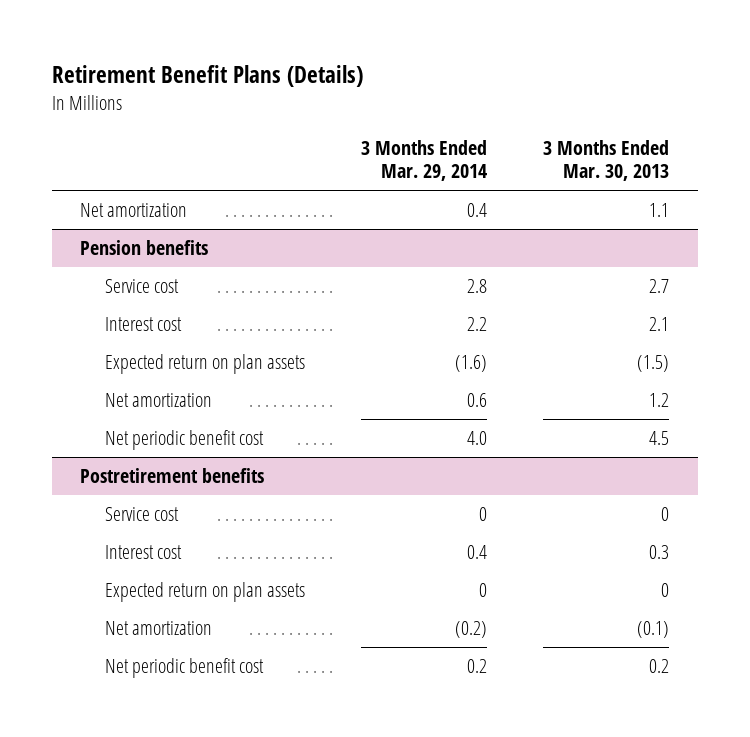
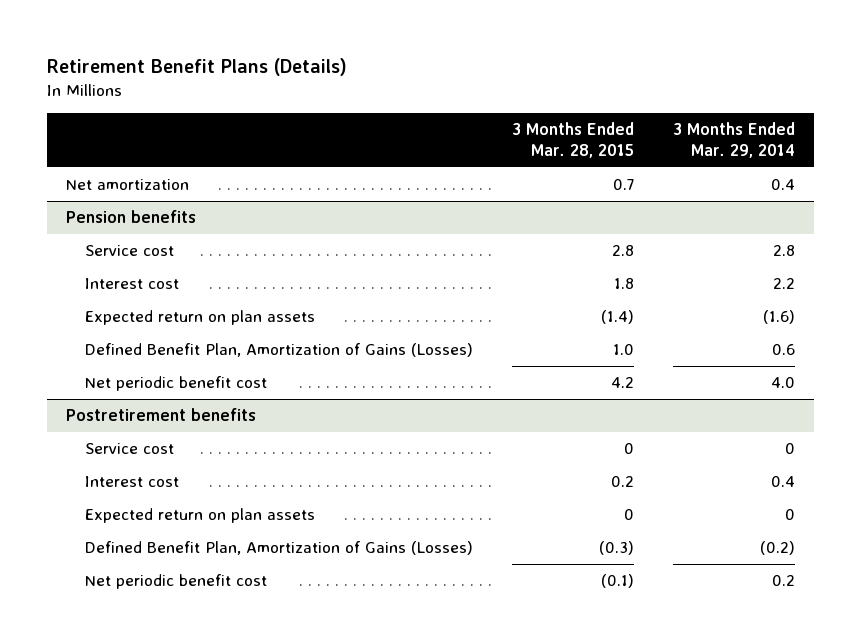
[543,140,670,182] 3 Months Ended Mar. 30, 2013 -> none
none -> [511,122,634,158] 3 Months Ended Mar. 28, 2015
[104,393,212,408] Net amortization -> none
none -> [84,343,473,358] Defined Benefit Plan, Amortization of Gains (Losses)
[104,621,212,636] Net amortization -> none
none -> [84,541,473,556] Defined Benefit Plan, Amortization of Gains (Losses)

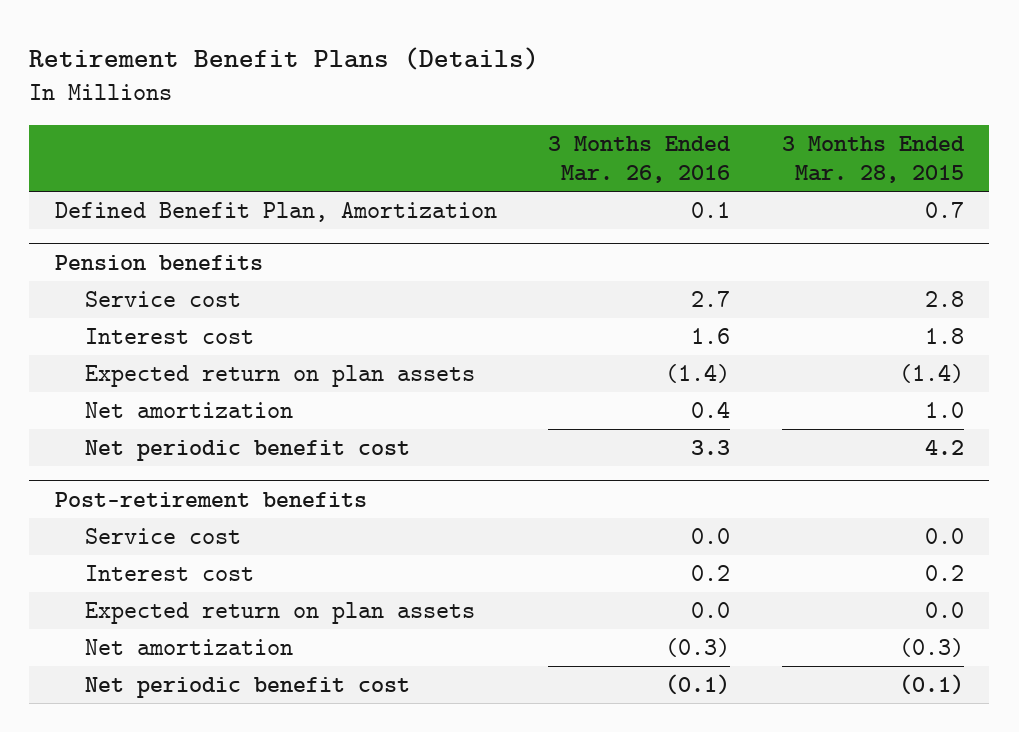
[672,122,795,158] 3 Months Ended Mar. 29, 2014 -> none
none -> [548,135,732,184] 3 Months Ended Mar. 26, 2016
[66,179,190,191] Net amortization -> [54,202,497,223] Defined Benefit Plan, Amortization
[84,343,473,358] Defined Benefit Plan, Amortization of Gains (Losses) -> [85,402,294,419] Net amortization
[66,408,257,422] Postretirement benefits -> [54,491,367,507] Post-retirement benefits
[623,443,634,455] 0 -> [924,528,964,545] 0.0
[623,509,634,521] 0 -> [924,602,964,619] 0.0
[84,541,473,556] Defined Benefit Plan, Amortization of Gains (Losses) -> [85,639,294,656] Net amortization

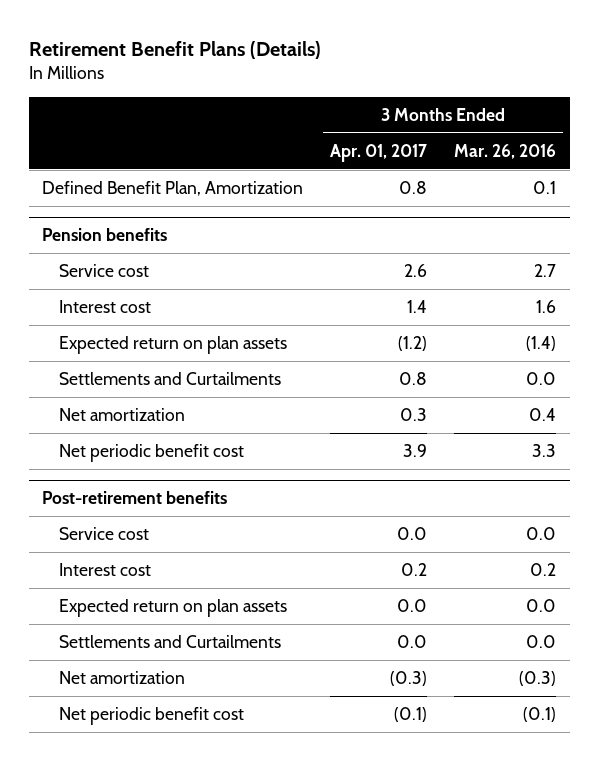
[781,135,965,184] 3 Months Ended Mar. 28, 2015 -> none
none -> [330,143,428,162] Apr. 01, 2017
none -> [58,372,281,386] Settlements and Curtailments
none -> [58,635,281,649] Settlements and Curtailments

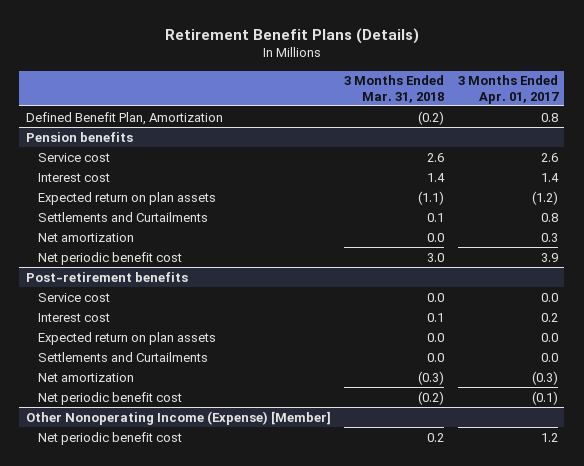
[454,143,557,159] Mar. 26, 2016 -> none
none -> [344,75,445,103] 3 Months Ended Mar. 31, 2018
none -> [25,410,331,425] Other Nonoperating Income (Expense) [Member]
none -> [37,431,182,445] Net periodic benefit cost

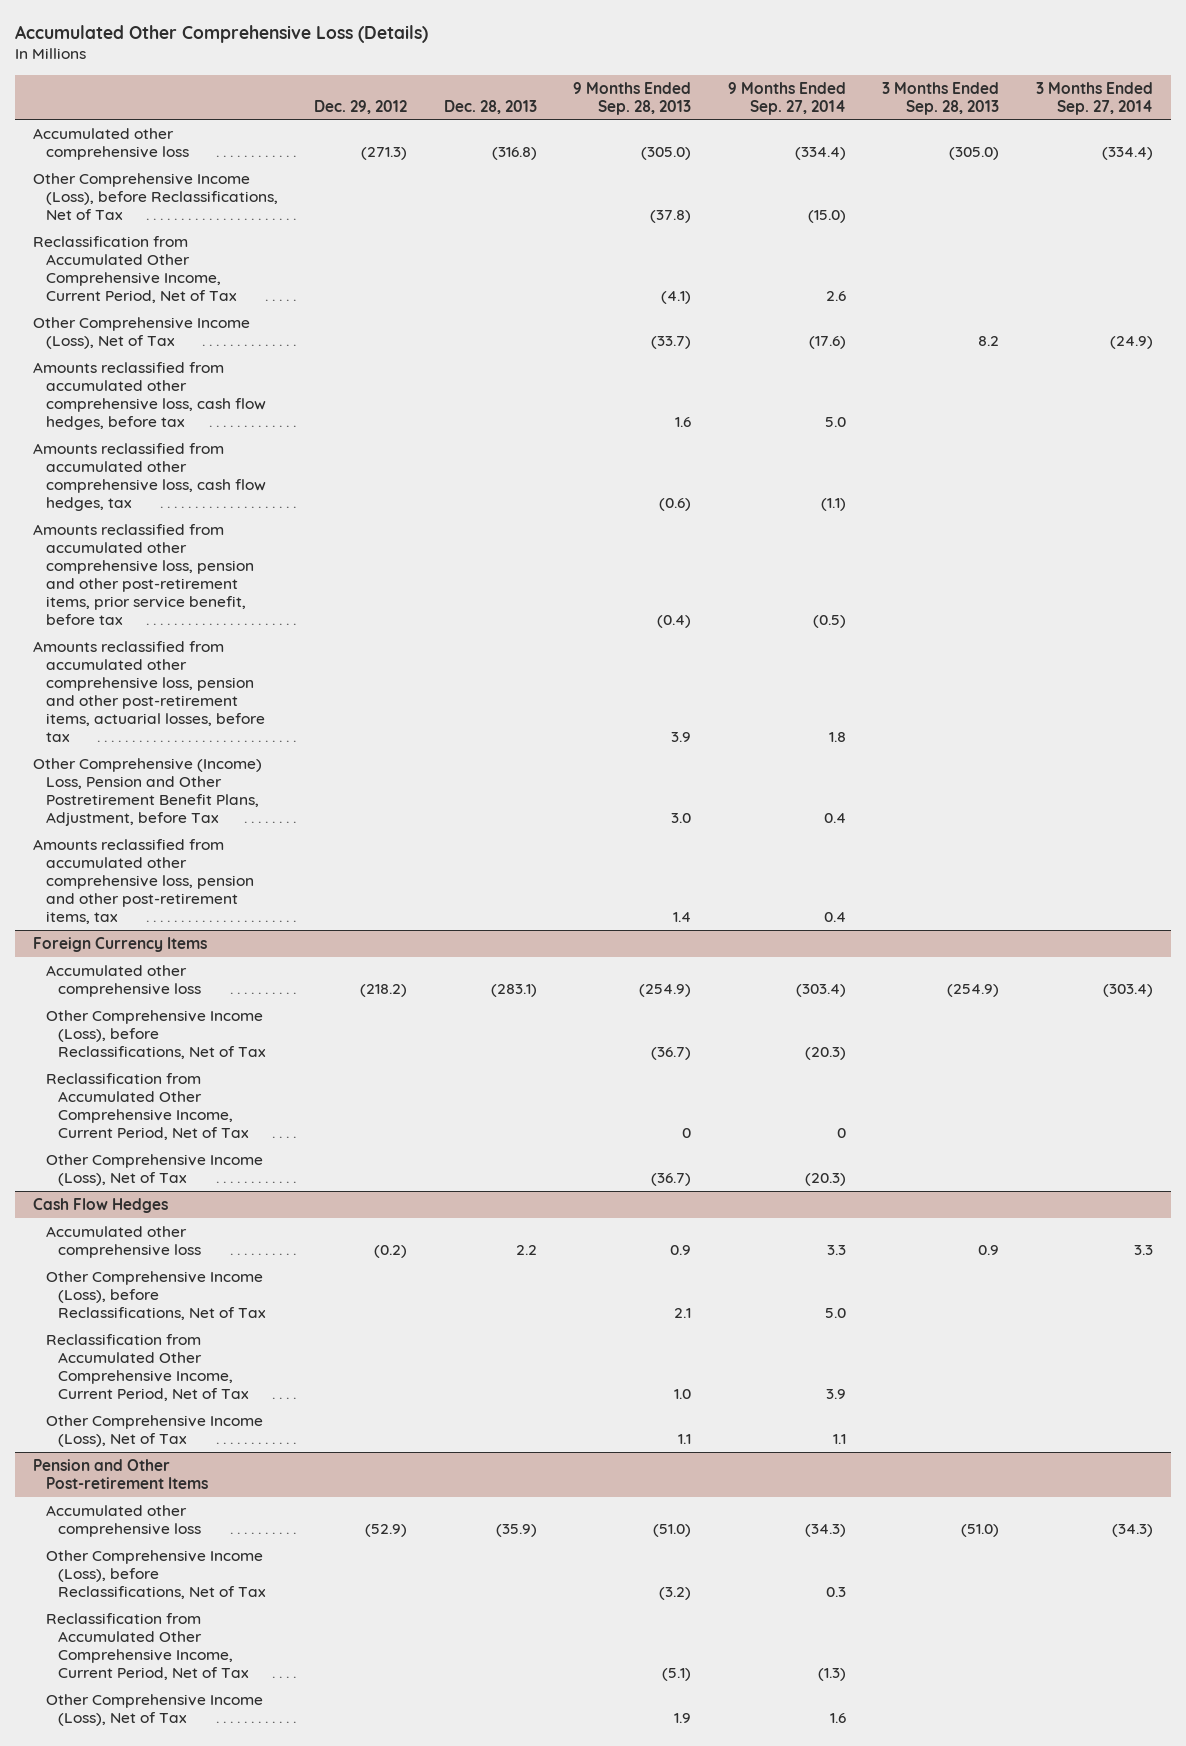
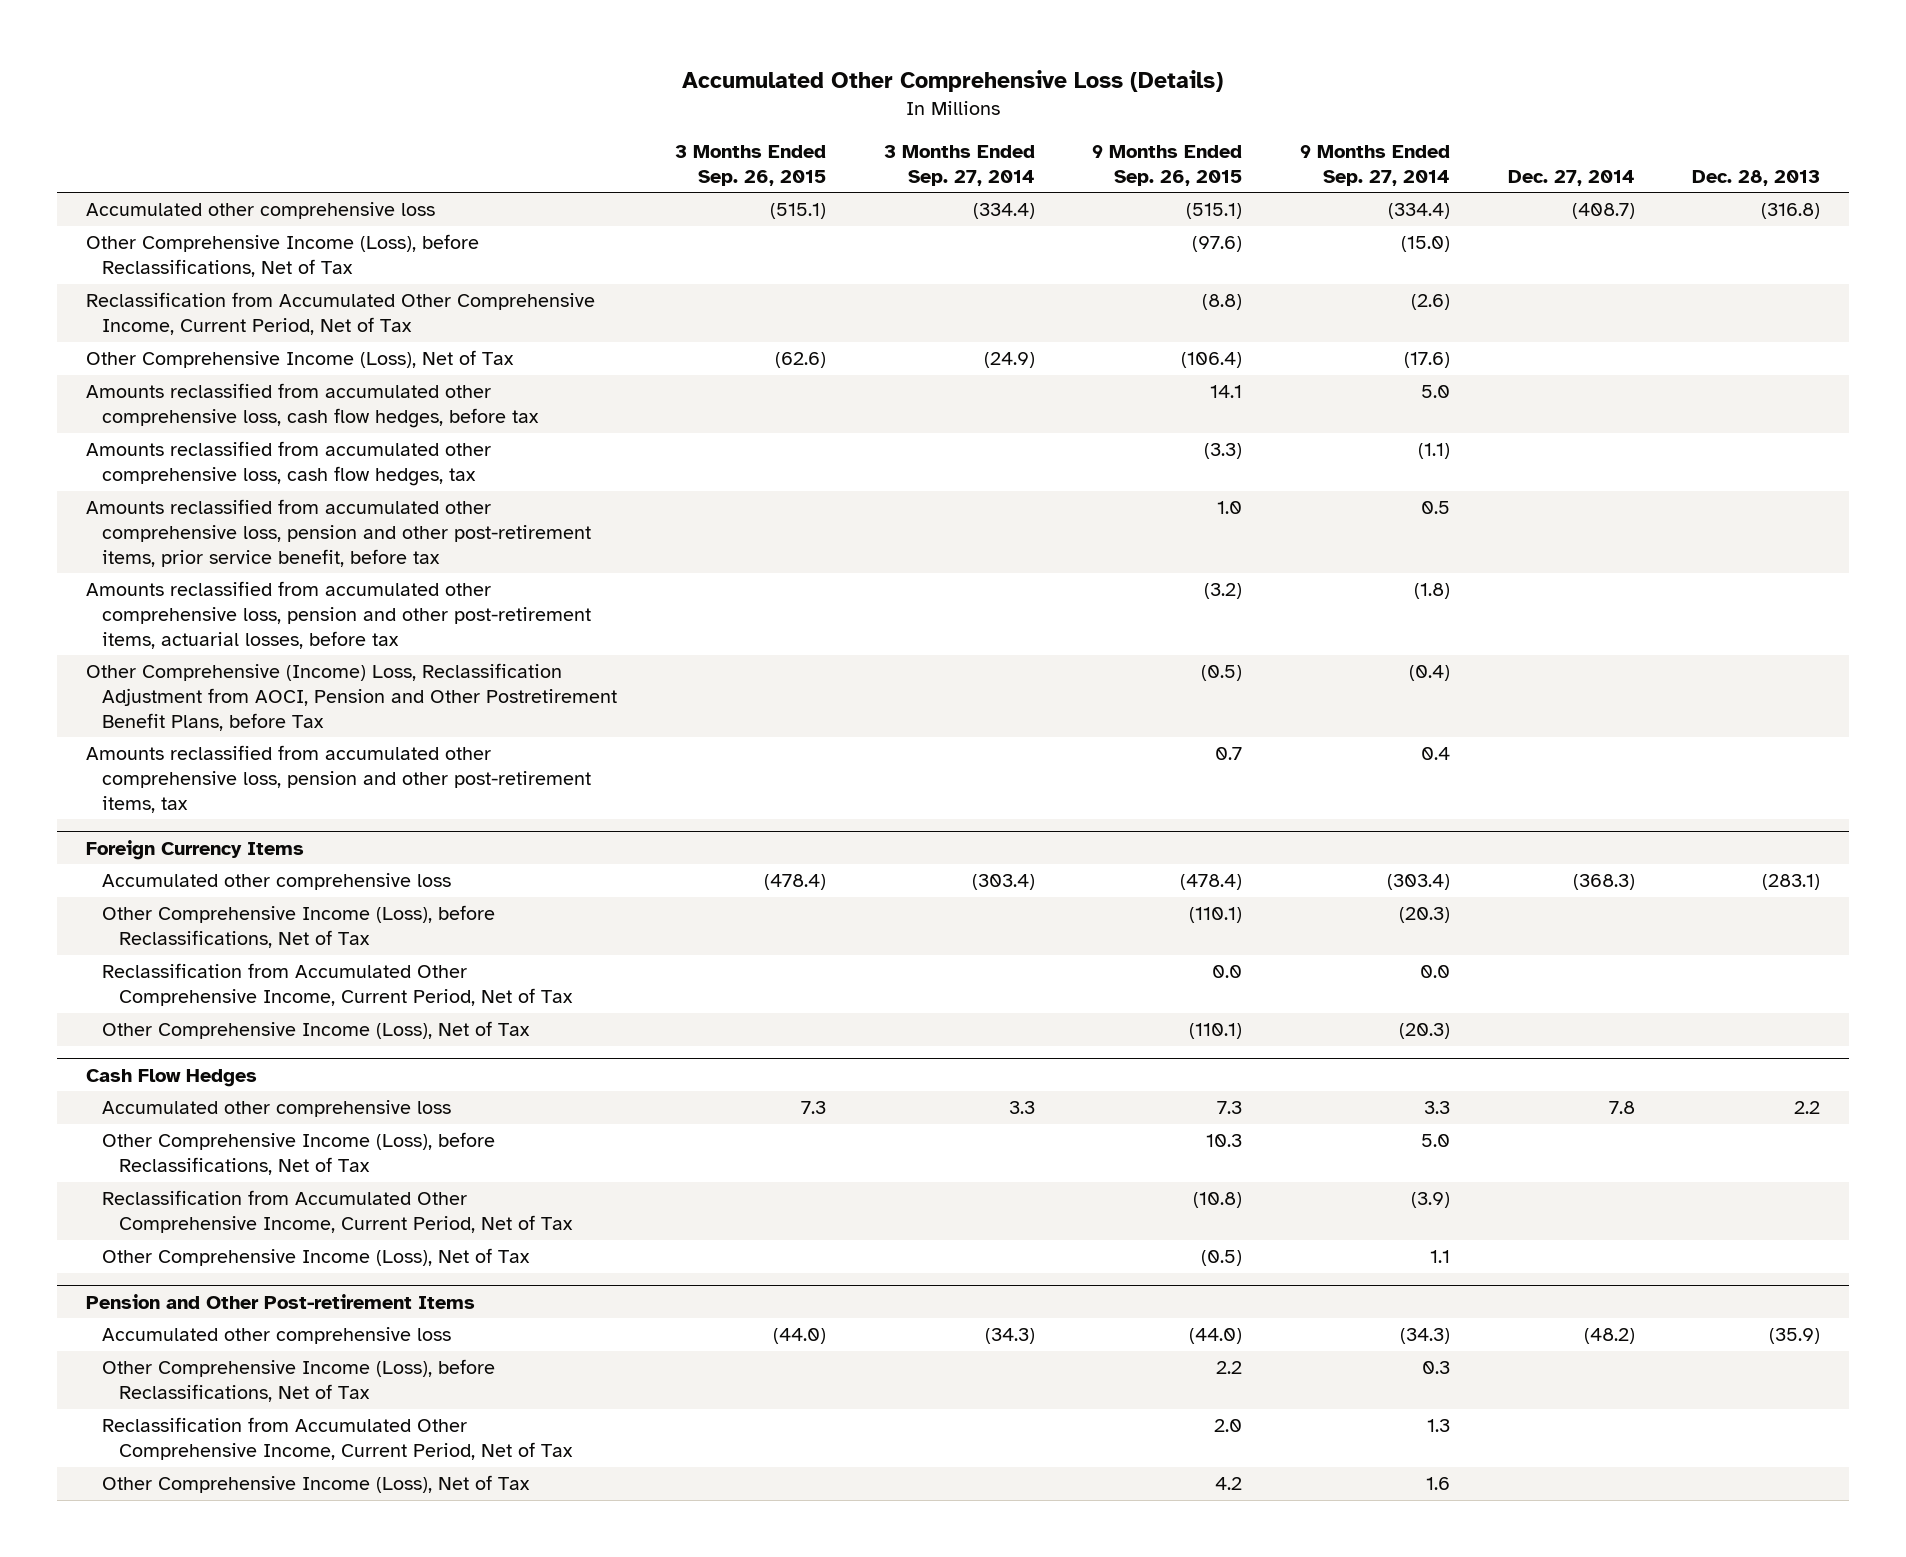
[314,99,408,114] Dec. 29, 2012 -> none
[573,81,692,115] 9 Months Ended Sep. 28, 2013 -> none
[882,81,1000,115] 3 Months Ended Sep. 28, 2013 -> none
none -> [675,144,827,186] 3 Months Ended Sep. 26, 2015
none -> [1092,144,1243,186] 9 Months Ended Sep. 26, 2015
none -> [1507,169,1635,186] Dec. 27, 2014
[825,290,846,301] 2.6 -> [1410,294,1450,311] (2.6)
[812,614,846,628] (0.5) -> [1420,501,1450,515] 0.5
[828,731,846,742] 1.8 -> [1413,583,1450,600] (1.8)
[33,757,263,826] Other Comprehensive (Income) Loss, Pension and Other Postretirement Benefit Plans, Adjustment, before Tax -> [85,663,618,731] Other Comprehensive (Income) Loss, Reclassification Adjustment from AOCI, Pension and Other Postretirement Benefit Plans, before Tax
[823,812,846,823] 0.4 -> [1408,665,1450,682] (0.4)
[836,1127,846,1138] 0 -> [1419,965,1450,979] 0.0
[825,1388,846,1399] 3.9 -> [1410,1192,1450,1209] (3.9)
[817,1667,846,1681] (1.3) -> [1426,1419,1450,1433] 1.3

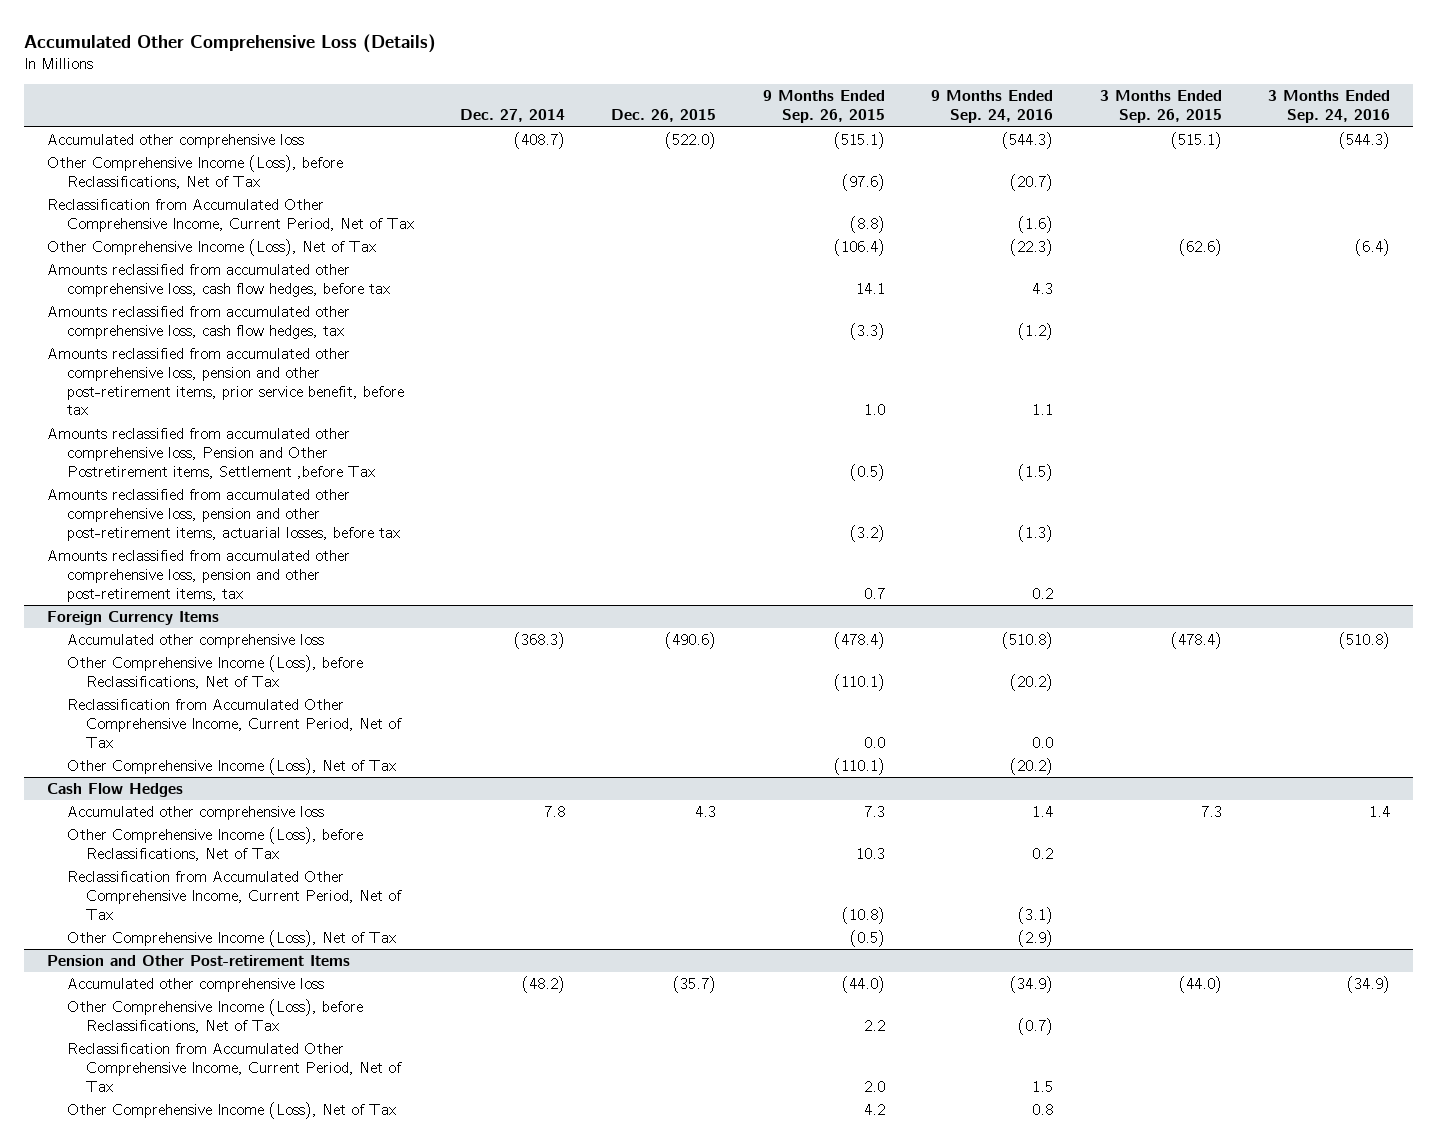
[883,144,1035,186] 3 Months Ended Sep. 27, 2014 -> none
[1299,144,1450,186] 9 Months Ended Sep. 27, 2014 -> none
[1692,169,1821,186] Dec. 28, 2013 -> none
none -> [611,109,717,123] Dec. 26, 2015
none -> [931,90,1054,124] 9 Months Ended Sep. 24, 2016
none -> [1267,90,1390,124] 3 Months Ended Sep. 24, 2016
none -> [47,427,375,479] Amounts reclassified from accumulated other comprehensive loss, Pension and Other Postretirement items, Settlement ,before Tax
[85,663,618,731] Other Comprehensive (Income) Loss, Reclassification Adjustment from AOCI, Pension and Other Postretirement Benefit Plans, before Tax -> none

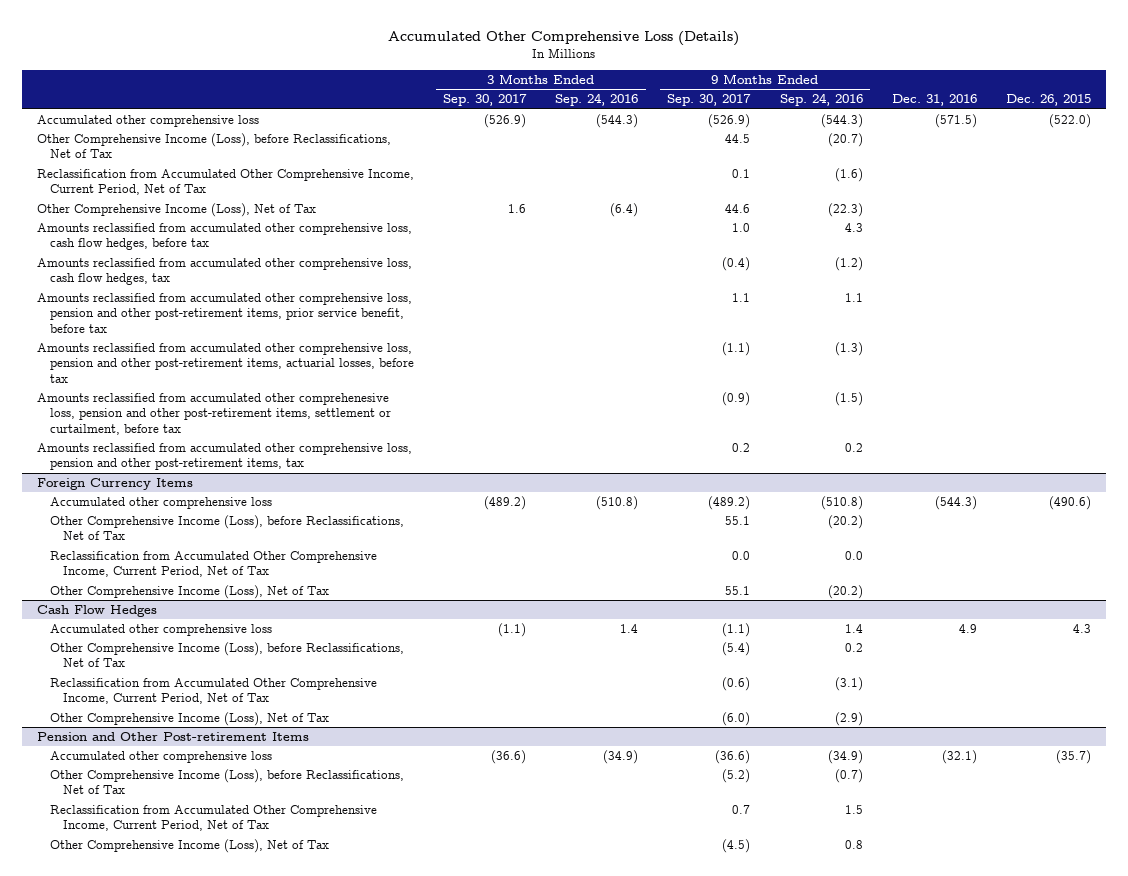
[459,109,565,123] Dec. 27, 2014 -> none
[762,90,885,124] 9 Months Ended Sep. 26, 2015 -> none
[1099,90,1222,124] 3 Months Ended Sep. 26, 2015 -> none
none -> [442,94,527,107] Sep. 30, 2017
none -> [667,94,752,107] Sep. 30, 2017
none -> [892,94,978,107] Dec. 31, 2016
[47,427,375,479] Amounts reclassified from accumulated other comprehensive loss, Pension and Other Postretirement items, Settlement ,before Tax -> none
none -> [36,392,391,436] Amounts reclassified from accumulated other comprehenesive loss, pension and other post-retirement items, settlement or curtailment, before tax

